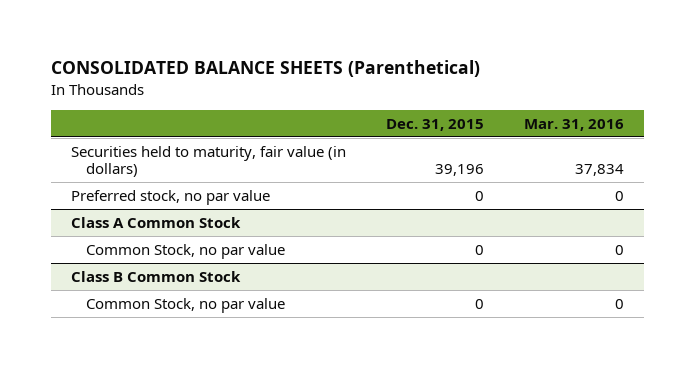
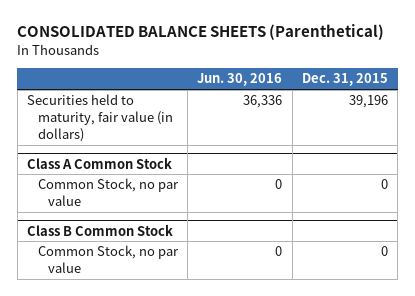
[524,118,625,131] Mar. 31, 2016 -> none
none -> [197,73,283,87] Jun. 30, 2016
[70,189,270,205] Preferred stock, no par value -> none

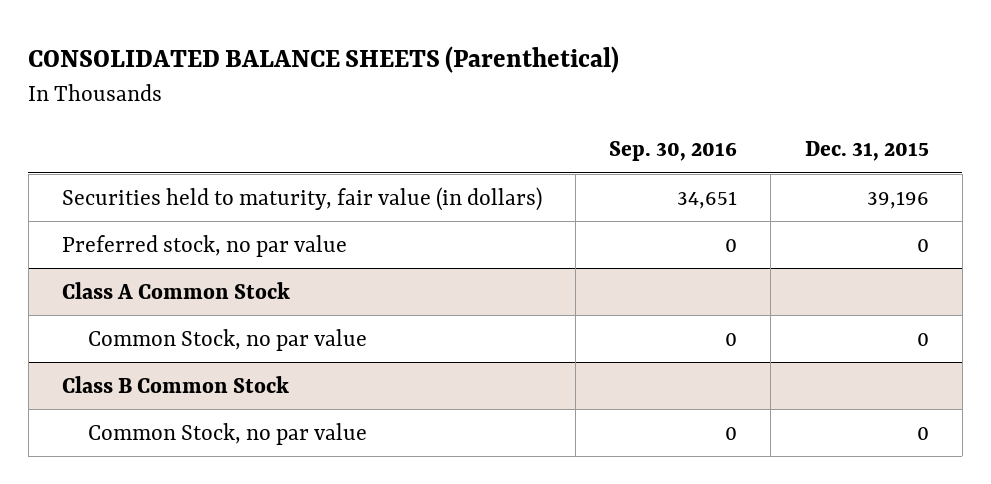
[197,73,283,87] Jun. 30, 2016 -> none
none -> [609,141,738,162] Sep. 30, 2016
none -> [62,234,348,257] Preferred stock, no par value

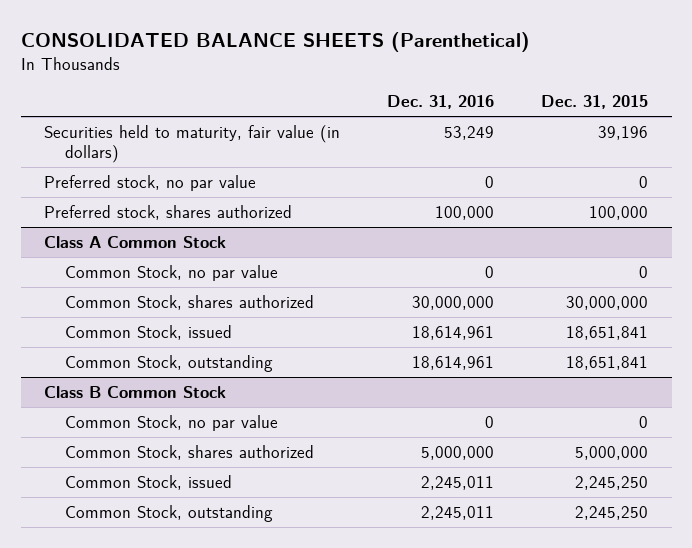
[609,141,738,162] Sep. 30, 2016 -> none
none -> [387,95,495,110] Dec. 31, 2016
none -> [44,204,293,220] Preferred stock, shares authorized
none -> [64,294,314,310] Common Stock, shares authorized
none -> [64,324,232,340] Common Stock, issued
none -> [64,354,273,372] Common Stock, outstanding
none -> [64,444,314,460] Common Stock, shares authorized
none -> [64,474,232,490] Common Stock, issued
none -> [64,504,273,522] Common Stock, outstanding

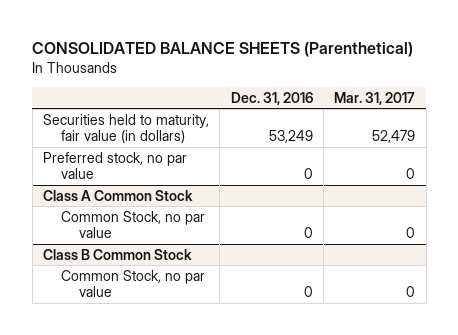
[541,95,649,110] Dec. 31, 2015 -> none
none -> [334,91,416,105] Mar. 31, 2017
[44,204,293,220] Preferred stock, shares authorized -> none
[64,294,314,310] Common Stock, shares authorized -> none
[64,324,232,340] Common Stock, issued -> none
[64,354,273,372] Common Stock, outstanding -> none
[64,444,314,460] Common Stock, shares authorized -> none
[64,474,232,490] Common Stock, issued -> none
[64,504,273,522] Common Stock, outstanding -> none

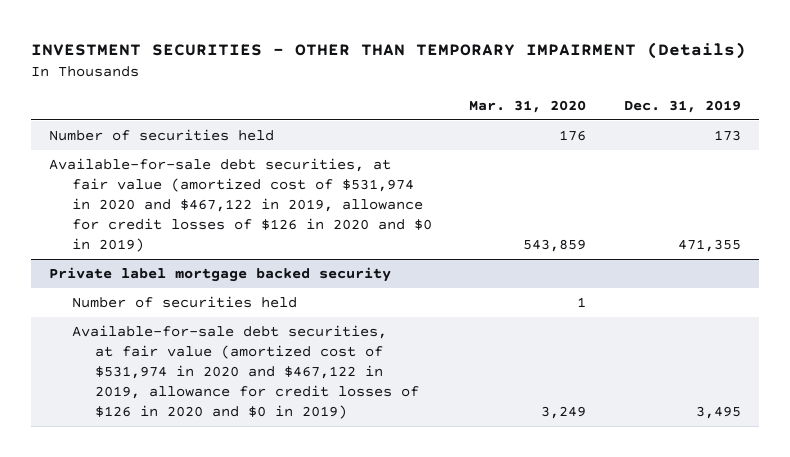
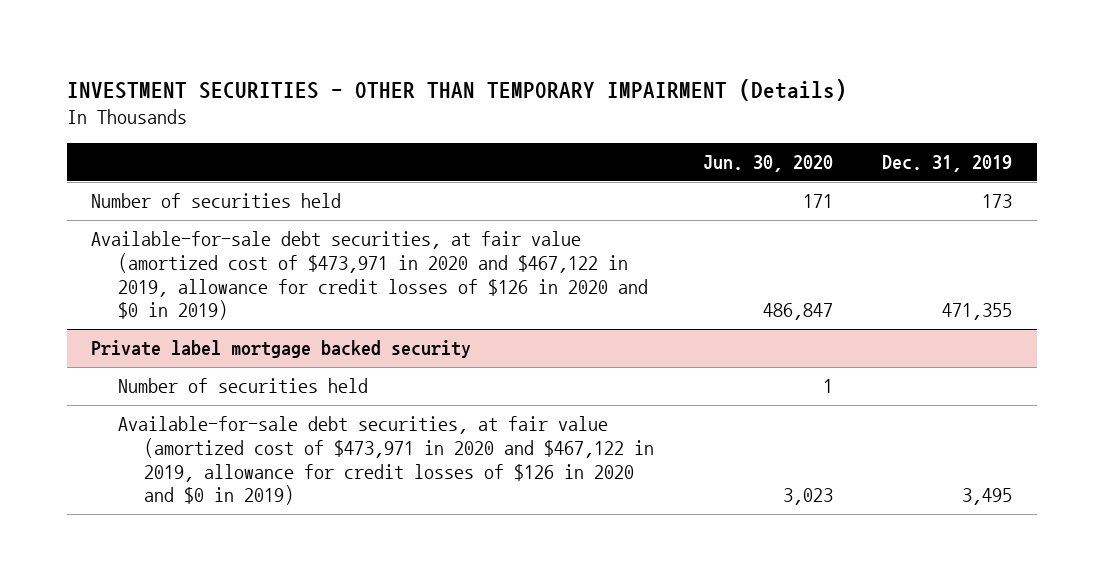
[469,100,587,114] Mar. 31, 2020 -> none
none -> [703,154,834,172] Jun. 30, 2020
[49,157,432,252] Available-for-sale debt securities, at fair value (amortized cost of $531,974 in 2020 and $467,122 in 2019, allowance for credit losses of $126 in 2020 and $0 in 2019) -> [91,231,648,321] Available-for-sale debt securities, at fair value (amortized cost of $473,971 in 2020 and $467,122 in 2019, allowance for credit losses of $126 in 2020 and $0 in 2019)
[71,324,419,419] Available-for-sale debt securities, at fair value (amortized cost of $531,974 in 2020 and $467,122 in 2019, allowance for credit losses of $126 in 2020 and $0 in 2019) -> [117,416,654,506] Available-for-sale debt securities, at fair value (amortized cost of $473,971 in 2020 and $467,122 in 2019, allowance for credit losses of $126 in 2020 and $0 in 2019)

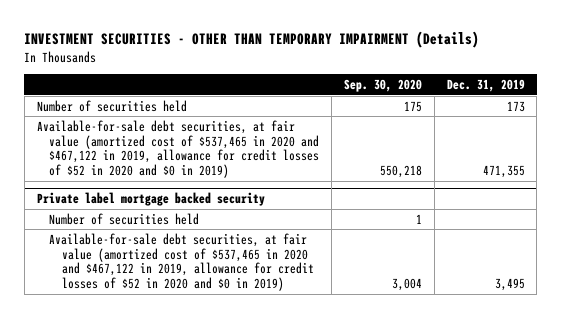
[703,154,834,172] Jun. 30, 2020 -> none
none -> [343,79,422,93] Sep. 30, 2020
[91,231,648,321] Available-for-sale debt securities, at fair value (amortized cost of $473,971 in 2020 and $467,122 in 2019, allowance for credit losses of $126 in 2020 and $0 in 2019) -> [36,119,320,179] Available-for-sale debt securities, at fair value (amortized cost of $537,465 in 2020 and $467,122 in 2019, allowance for credit losses of $52 in 2020 and $0 in 2019)
[117,416,654,506] Available-for-sale debt securities, at fair value (amortized cost of $473,971 in 2020 and $467,122 in 2019, allowance for credit losses of $126 in 2020 and $0 in 2019) -> [49,232,315,292] Available-for-sale debt securities, at fair value (amortized cost of $537,465 in 2020 and $467,122 in 2019, allowance for credit losses of $52 in 2020 and $0 in 2019)

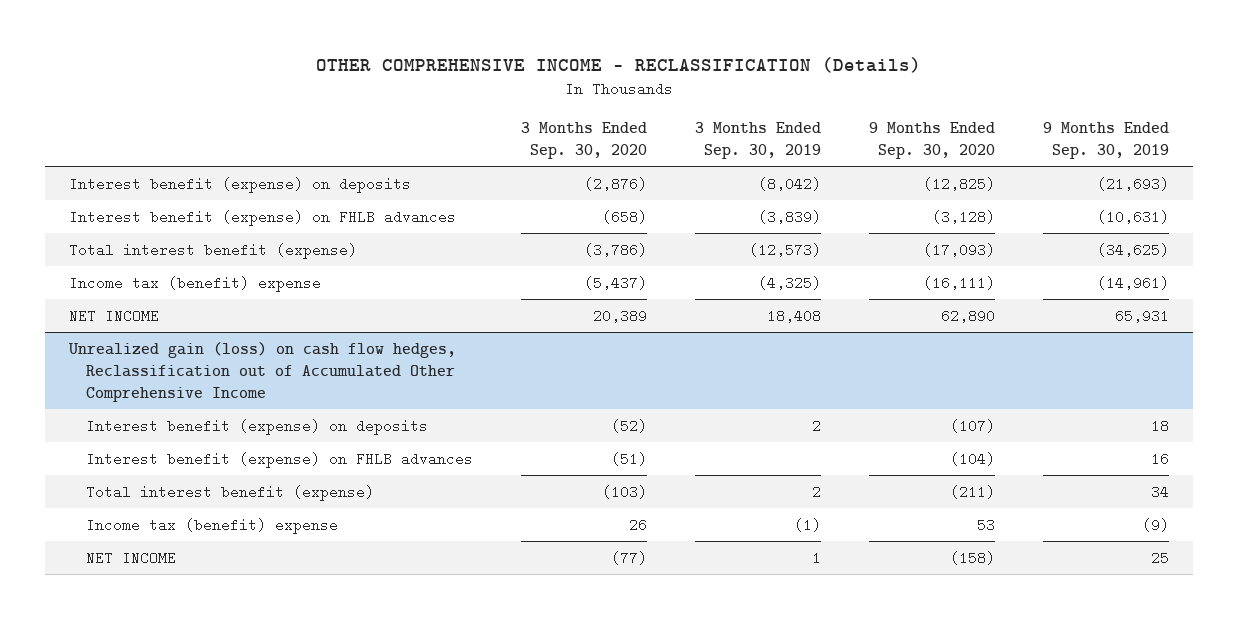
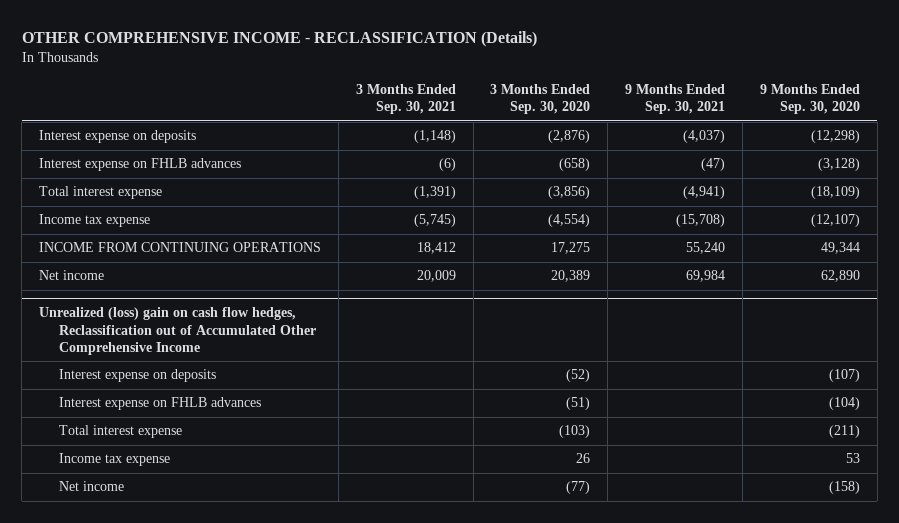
[695,121,822,159] 3 Months Ended Sep. 30, 2019 -> none
[1042,121,1169,159] 9 Months Ended Sep. 30, 2019 -> none
none -> [355,84,456,115] 3 Months Ended Sep. 30, 2021
none -> [625,84,726,115] 9 Months Ended Sep. 30, 2021
[68,176,411,193] Interest benefit (expense) on deposits -> [39,130,197,144] Interest expense on deposits
[923,176,996,191] (12,825) -> [810,130,860,144] (12,298)
[68,209,456,226] Interest benefit (expense) on FHLB advances -> [39,158,242,172] Interest expense on FHLB advances
[68,242,357,259] Total interest benefit (expense) -> [39,186,163,200] Total interest expense
[584,242,648,257] (3,786) -> [548,186,591,200] (3,856)
[923,242,996,257] (17,093) -> [810,186,860,200] (18,109)
[68,275,321,292] Income tax (benefit) expense -> [39,214,151,228] Income tax expense
[584,275,648,290] (5,437) -> [548,214,591,228] (4,554)
[923,275,996,290] (16,111) -> [810,214,860,228] (12,107)
none -> [39,242,322,253] INCOME FROM CONTINUING OPERATIONS
[68,308,159,323] NET INCOME -> [39,270,105,281] Net income
[67,341,456,402] Unrealized gain (loss) on cash flow hedges, Reclassification out of Accumulated Other Comprehensive Income -> [39,307,316,355] Unrealized (loss) gain on cash flow hedges, Reclassification out of Accumulated Other Comprehensive Income
[86,418,429,435] Interest benefit (expense) on deposits -> [58,369,216,383] Interest expense on deposits
[86,451,474,468] Interest benefit (expense) on FHLB advances -> [58,397,261,411] Interest expense on FHLB advances
[86,484,375,501] Total interest benefit (expense) -> [58,425,182,439] Total interest expense
[86,517,339,534] Income tax (benefit) expense -> [58,453,170,467] Income tax expense
[86,550,177,565] NET INCOME -> [58,481,124,492] Net income

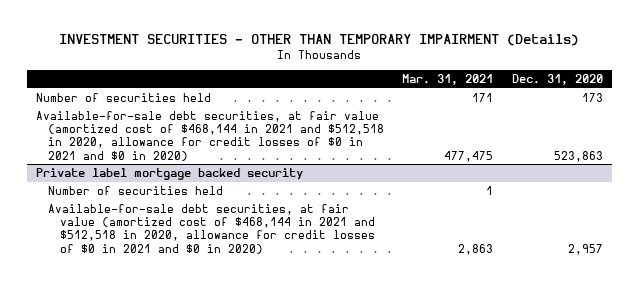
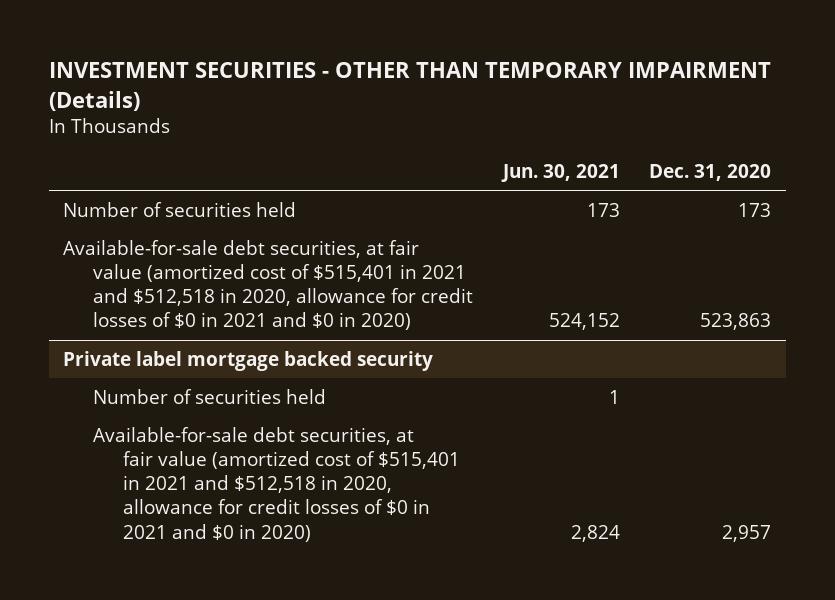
[402,74,494,86] Mar. 31, 2021 -> none
none -> [500,163,620,182] Jun. 30, 2021
[36,111,385,161] Available-for-sale debt securities, at fair value (amortized cost of $468,144 in 2021 and $512,518 in 2020, allowance for credit losses of $0 in 2021 and $0 in 2020) -> [63,239,474,331] Available-for-sale debt securities, at fair value (amortized cost of $515,401 in 2021 and $512,518 in 2020, allowance for credit losses of $0 in 2021 and $0 in 2020)
[48,204,376,254] Available-for-sale debt securities, at fair value (amortized cost of $468,144 in 2021 and $512,518 in 2020, allowance for credit losses of $0 in 2021 and $0 in 2020) -> [93,426,461,542] Available-for-sale debt securities, at fair value (amortized cost of $515,401 in 2021 and $512,518 in 2020, allowance for credit losses of $0 in 2021 and $0 in 2020)

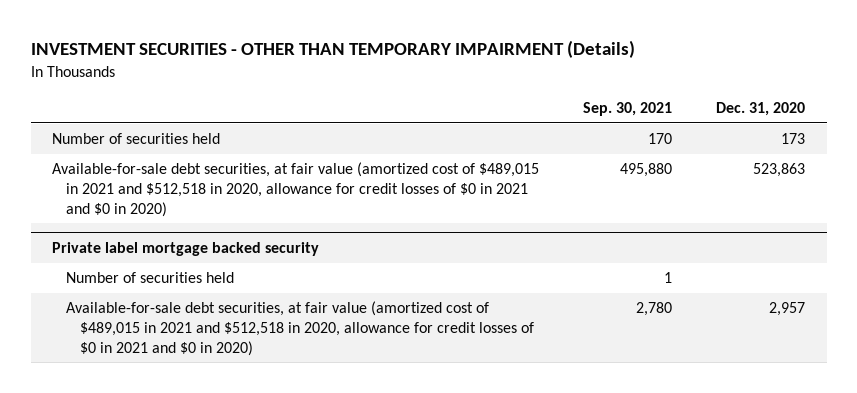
[500,163,620,182] Jun. 30, 2021 -> none
none -> [583,101,673,116] Sep. 30, 2021
[63,239,474,331] Available-for-sale debt securities, at fair value (amortized cost of $515,401 in 2021 and $512,518 in 2020, allowance for credit losses of $0 in 2021 and $0 in 2020) -> [52,162,540,217] Available-for-sale debt securities, at fair value (amortized cost of $489,015 in 2021 and $512,518 in 2020, allowance for credit losses of $0 in 2021 and $0 in 2020)
[93,426,461,542] Available-for-sale debt securities, at fair value (amortized cost of $515,401 in 2021 and $512,518 in 2020, allowance for credit losses of $0 in 2021 and $0 in 2020) -> [66,301,535,356] Available-for-sale debt securities, at fair value (amortized cost of $489,015 in 2021 and $512,518 in 2020, allowance for credit losses of $0 in 2021 and $0 in 2020)

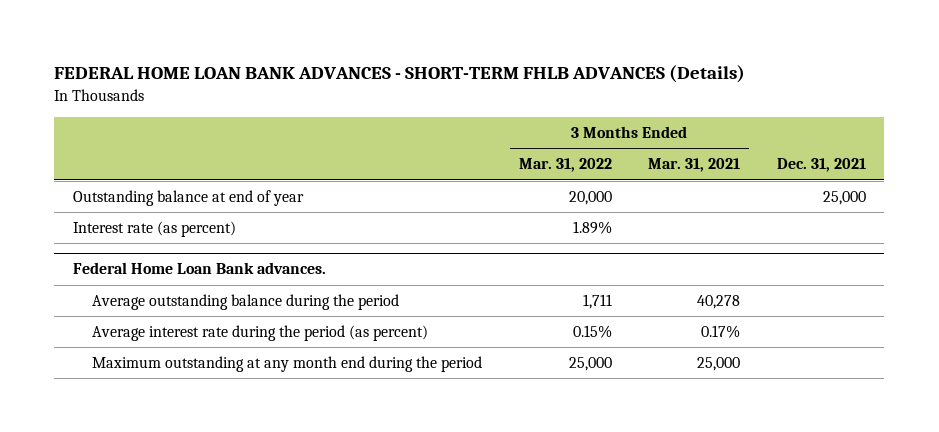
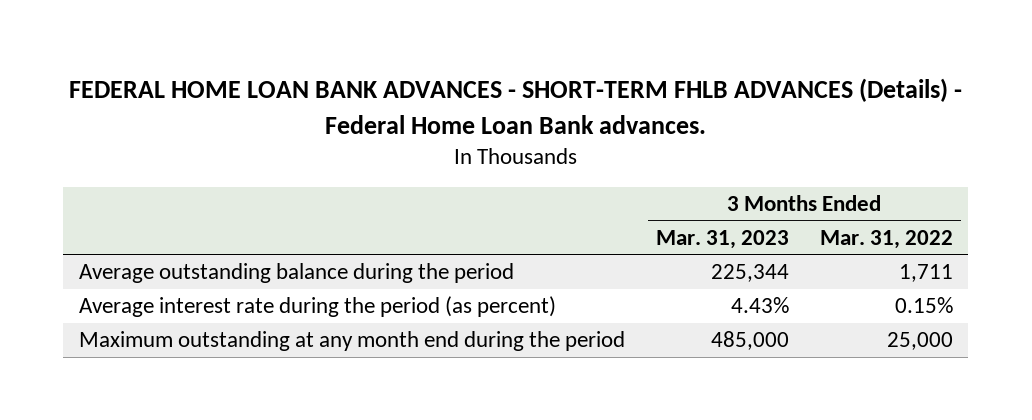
[54,65,746,84] FEDERAL HOME LOAN BANK ADVANCES - SHORT-TERM FHLB ADVANCES (Details) -> [68,78,962,134] FEDERAL HOME LOAN BANK ADVANCES - SHORT-TERM FHLB ADVANCES (Details) - Federal Home Loan Bank advances.
[648,158,741,173] Mar. 31, 2021 -> none
[776,158,866,173] Dec. 31, 2021 -> none
none -> [655,229,789,249] Mar. 31, 2023
[72,190,304,207] Outstanding balance at end of year -> none
[72,221,236,238] Interest rate (as percent) -> none
[72,262,326,275] Federal Home Loan Bank advances. -> none

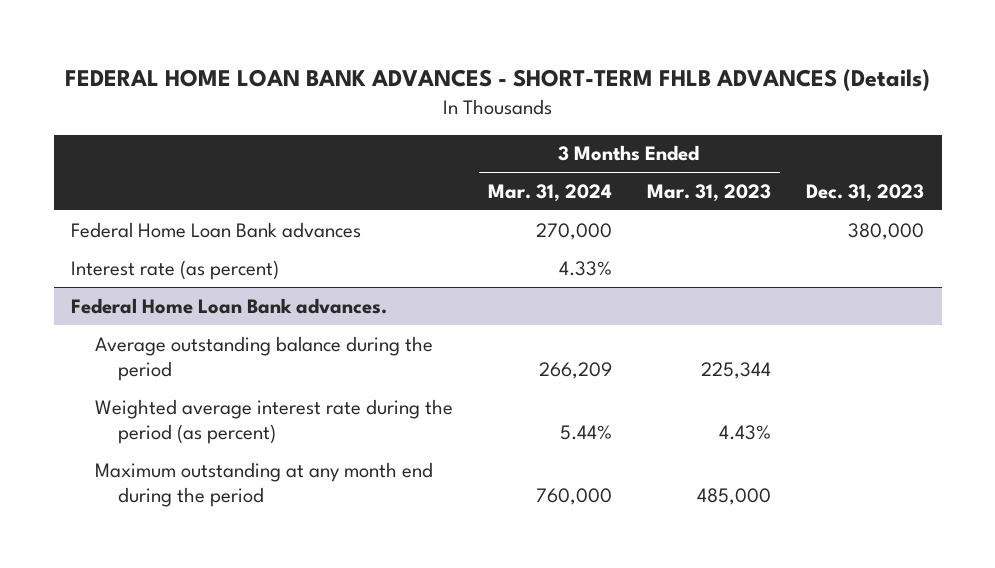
[68,78,962,134] FEDERAL HOME LOAN BANK ADVANCES - SHORT-TERM FHLB ADVANCES (Details) - Federal Home Loan Bank advances. -> [64,68,930,91] FEDERAL HOME LOAN BANK ADVANCES - SHORT-TERM FHLB ADVANCES (Details)
[819,229,953,249] Mar. 31, 2022 -> none
none -> [487,183,612,202] Mar. 31, 2024
none -> [806,183,925,202] Dec. 31, 2023
none -> [71,221,362,238] Federal Home Loan Bank advances
none -> [71,259,280,280] Interest rate (as percent)
none -> [71,297,388,314] Federal Home Loan Bank advances.
[78,296,556,318] Average interest rate during the period (as percent) -> [94,398,453,445] Weighted average interest rate during the period (as percent)

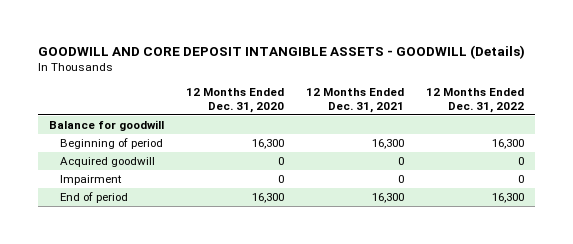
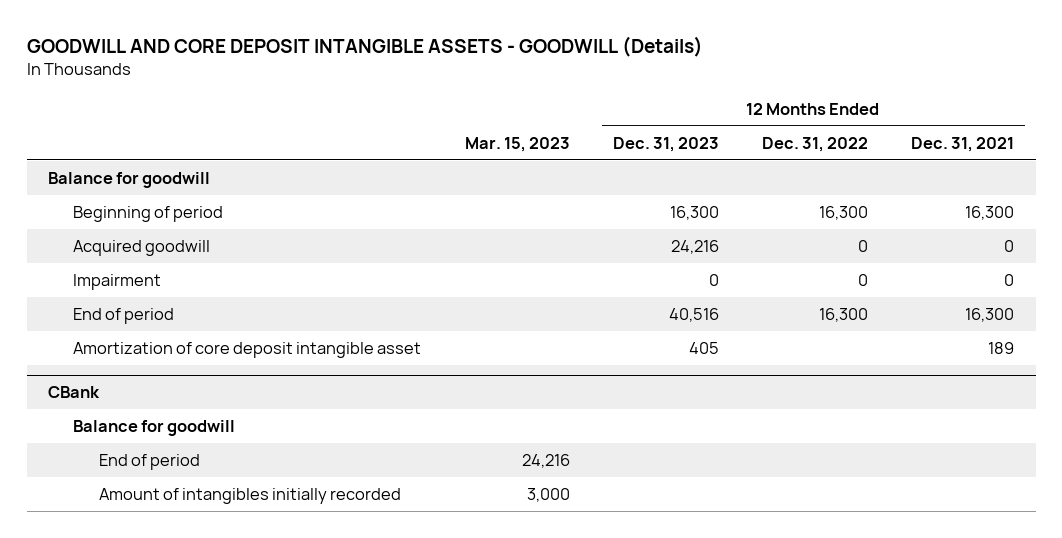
[185,88,284,114] 12 Months Ended Dec. 31, 2020 -> none
none -> [464,136,570,152] Mar. 15, 2023
none -> [612,136,719,152] Dec. 31, 2023
none -> [73,342,422,359] Amortization of core deposit intangible asset
none -> [48,386,101,399] CBank
none -> [73,420,236,437] Balance for goodwill
none -> [98,454,200,471] End of period
none -> [98,488,401,505] Amount of intangibles initially recorded

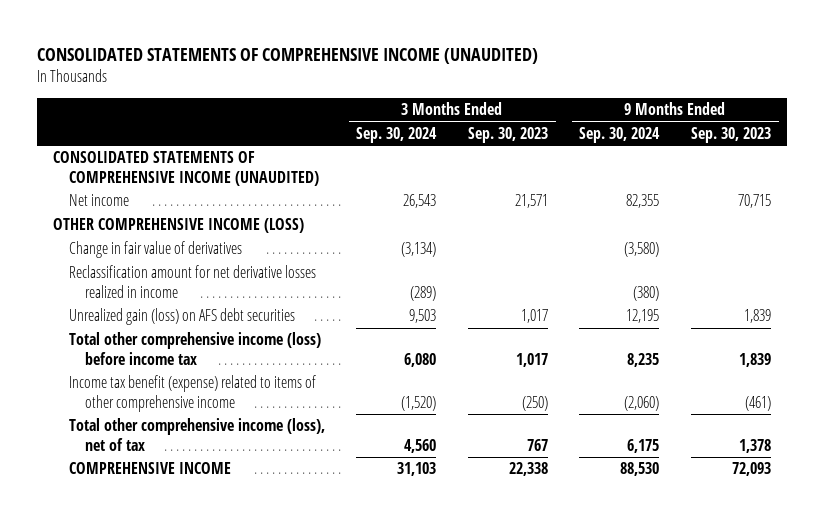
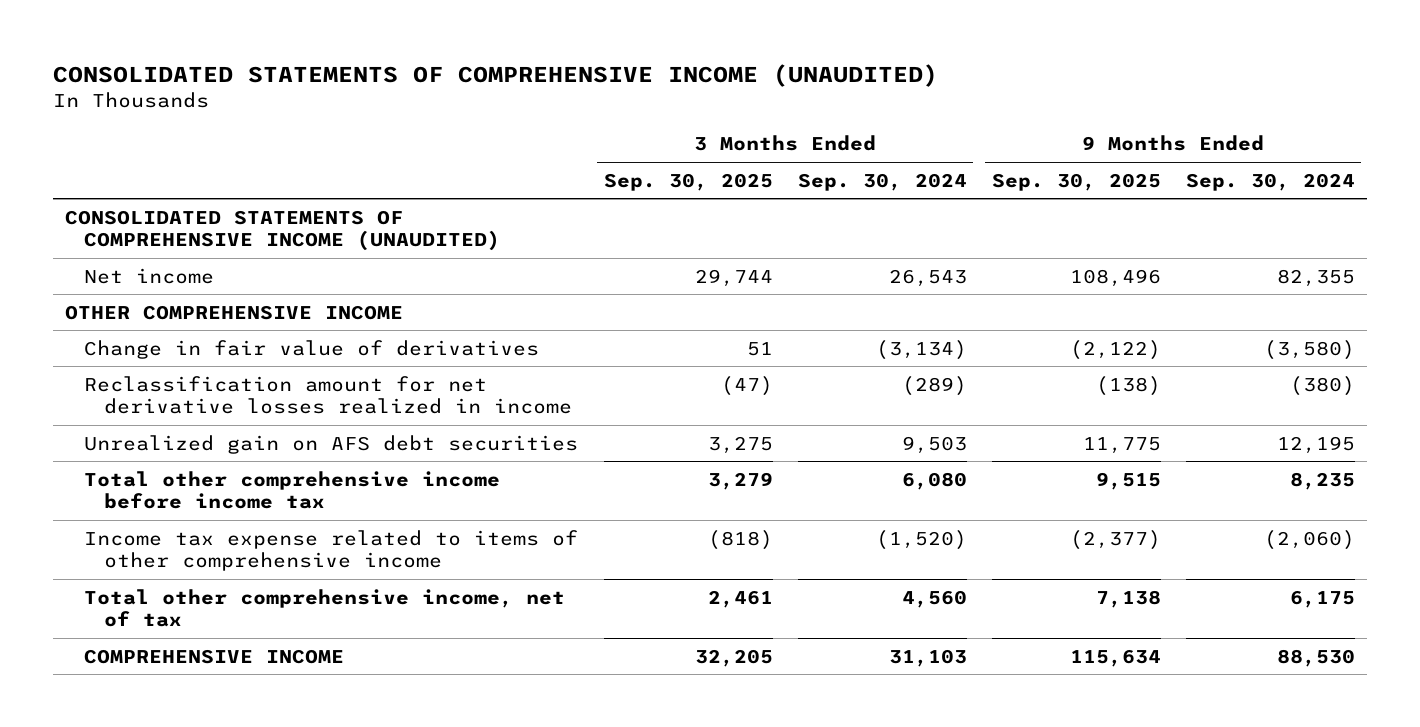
[467,126,548,143] Sep. 30, 2023 -> none
[690,126,771,143] Sep. 30, 2023 -> none
none -> [603,172,773,191] Sep. 30, 2025
none -> [991,172,1161,191] Sep. 30, 2025
[52,218,304,234] OTHER COMPREHENSIVE INCOME (LOSS) -> [65,304,404,320] OTHER COMPREHENSIVE INCOME
[68,308,295,326] Unrealized gain (loss) on AFS debt securities -> [84,434,579,454] Unrealized gain on AFS debt securities
[68,332,321,365] Total other comprehensive income (loss) before income tax -> [84,470,501,510] Total other comprehensive income before income tax
[68,375,316,412] Income tax benefit (expense) related to items of other comprehensive income -> [84,529,579,572] Income tax expense related to items of other comprehensive income
[68,418,325,451] Total other comprehensive income (loss), net of tax -> [84,588,566,628] Total other comprehensive income, net of tax

